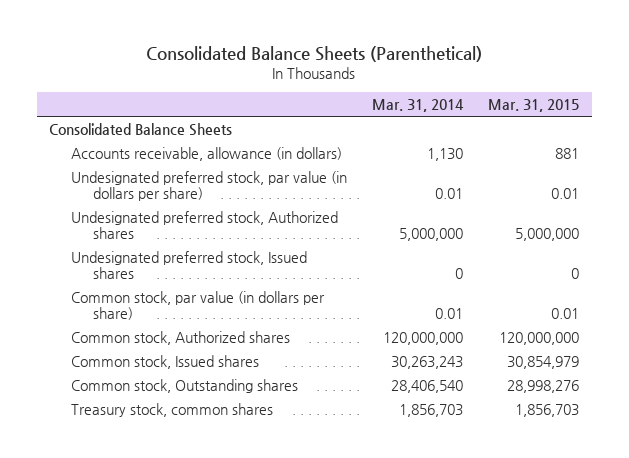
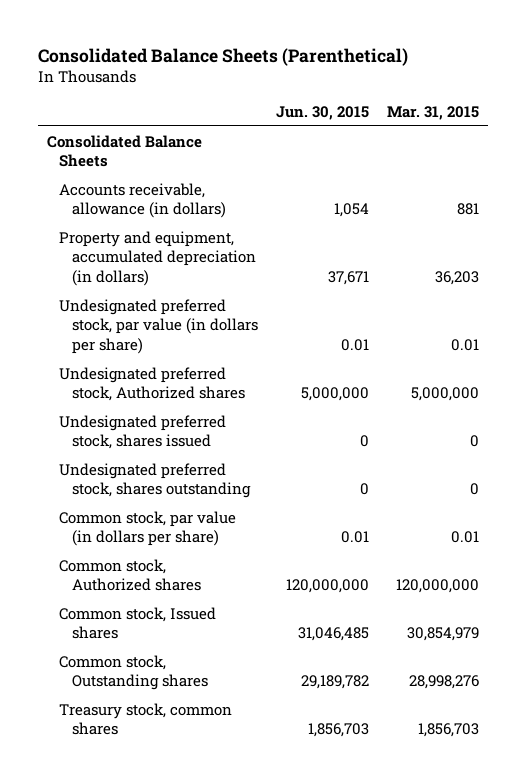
[372,99,465,113] Mar. 31, 2014 -> none
none -> [275,105,369,120] Jun. 30, 2015
none -> [59,230,256,286] Property and equipment, accumulated depreciation (in dollars)
[71,250,308,280] Undesignated preferred stock, Issued shares -> [59,414,227,450] Undesignated preferred stock, shares issued
none -> [59,462,251,499] Undesignated preferred stock, shares outstanding

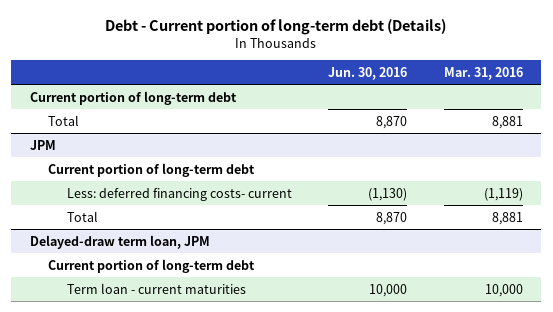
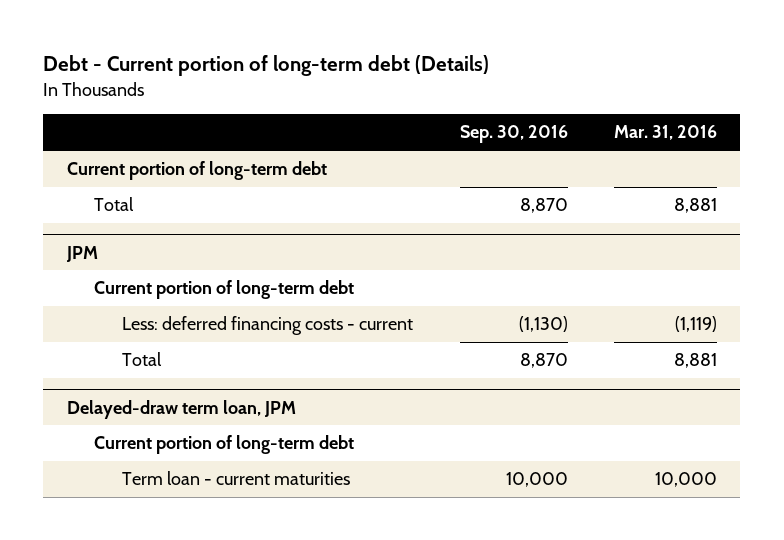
[328,66,408,80] Jun. 30, 2016 -> none
none -> [459,125,568,144] Sep. 30, 2016
[67,187,293,201] Less: deferred financing costs- current -> [122,316,414,336] Less: deferred financing costs - current

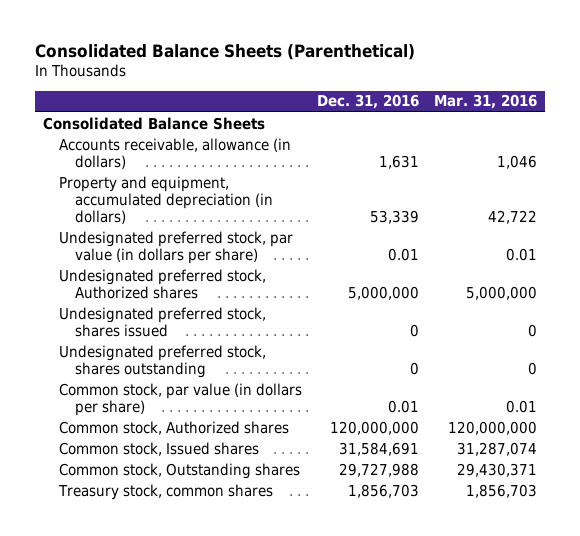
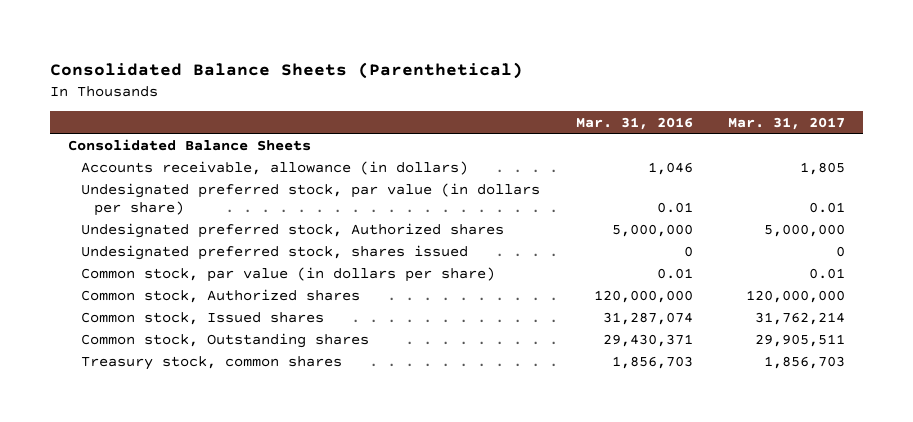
[316,94,419,110] Dec. 31, 2016 -> none
none -> [727,117,845,131] Mar. 31, 2017
[58,175,273,225] Property and equipment, accumulated depreciation (in dollars) -> none
[58,344,266,378] Undesignated preferred stock, shares outstanding -> none

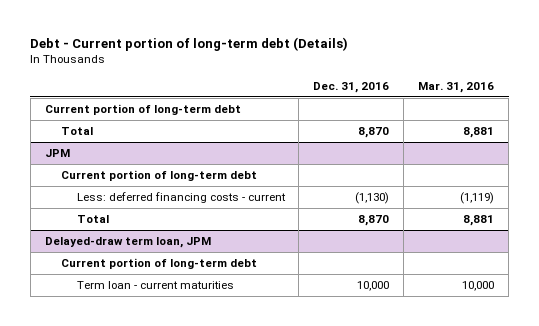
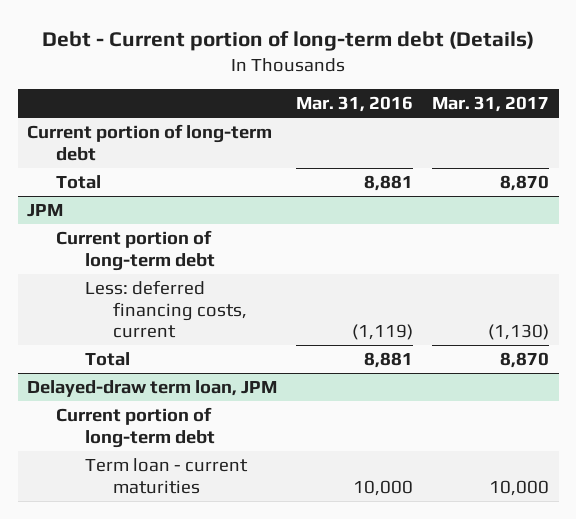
[313,81,390,93] Dec. 31, 2016 -> none
none -> [432,95,550,112] Mar. 31, 2017
[76,192,286,204] Less: deferred financing costs - current -> [84,280,248,339] Less: deferred financing costs, current

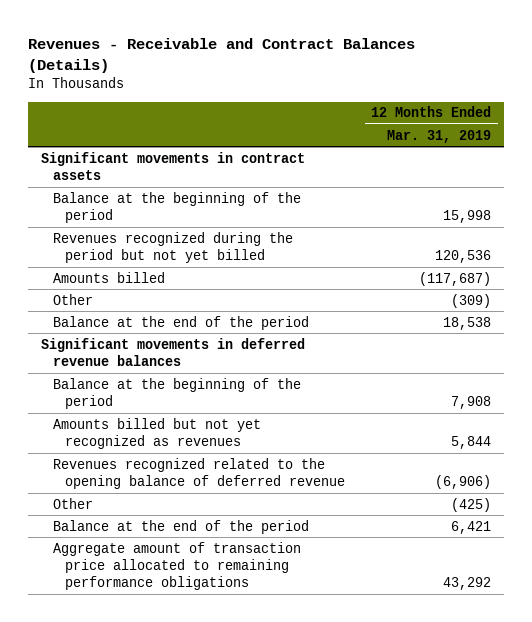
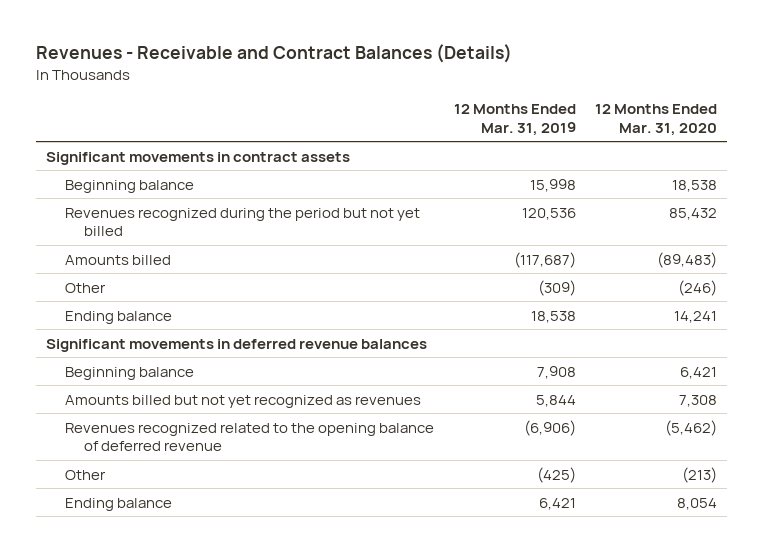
none -> [595,104,718,136] 12 Months Ended Mar. 31, 2020
[52,191,301,224] Balance at the beginning of the period -> [64,179,194,193] Beginning balance
[52,315,309,330] Balance at the end of the period -> [64,310,172,324] Ending balance
[52,377,301,410] Balance at the beginning of the period -> [64,366,194,380] Beginning balance
[52,541,301,591] Aggregate amount of transaction price allocated to remaining performance obligations -> none
[52,519,309,534] Balance at the end of the period -> [64,497,172,511] Ending balance

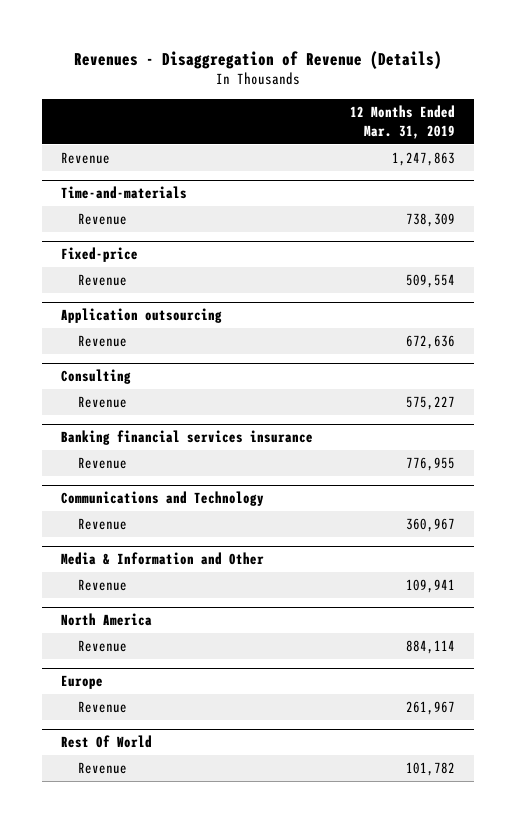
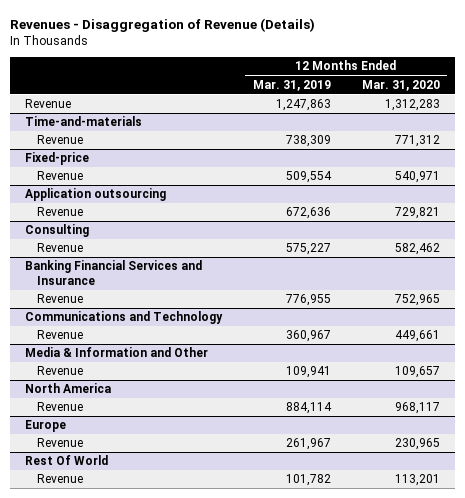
none -> [361,79,440,91] Mar. 31, 2020
[60,430,313,446] Banking financial services insurance -> [25,260,203,285] Banking Financial Services and Insurance

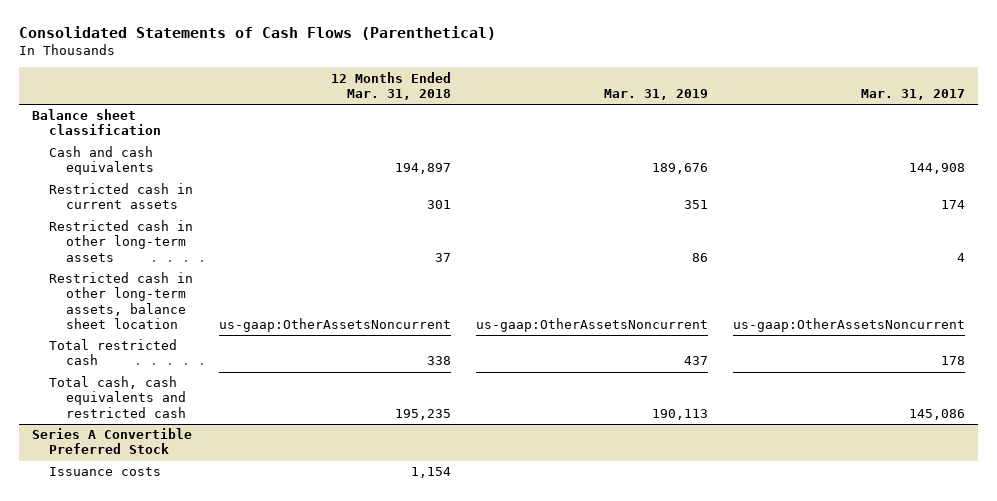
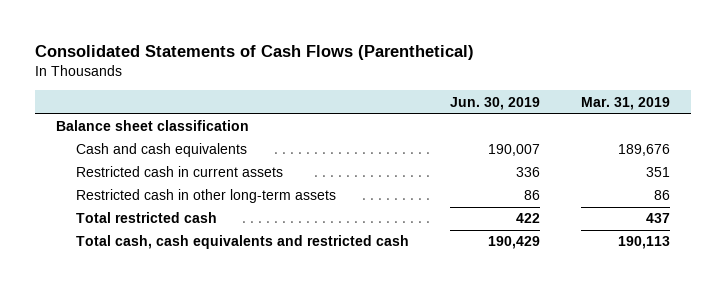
[330,71,451,100] 12 Months Ended Mar. 31, 2018 -> none
[861,88,966,100] Mar. 31, 2017 -> none
none -> [450,96,541,110] Jun. 30, 2019
[49,272,194,329] Restricted cash in other long-term assets, balance sheet location -> none
[31,428,192,455] Series A Convertible Preferred Stock -> none
[49,467,162,477] Issuance costs -> none

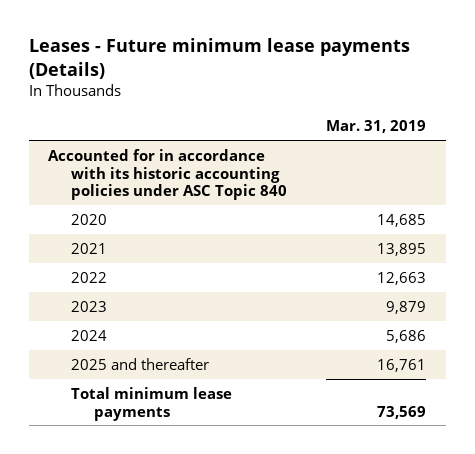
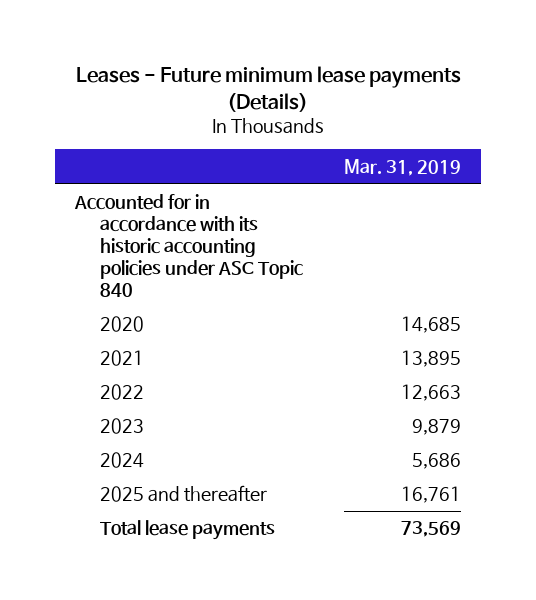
[71,386,233,421] Total minimum lease payments -> [99,520,275,541] Total lease payments

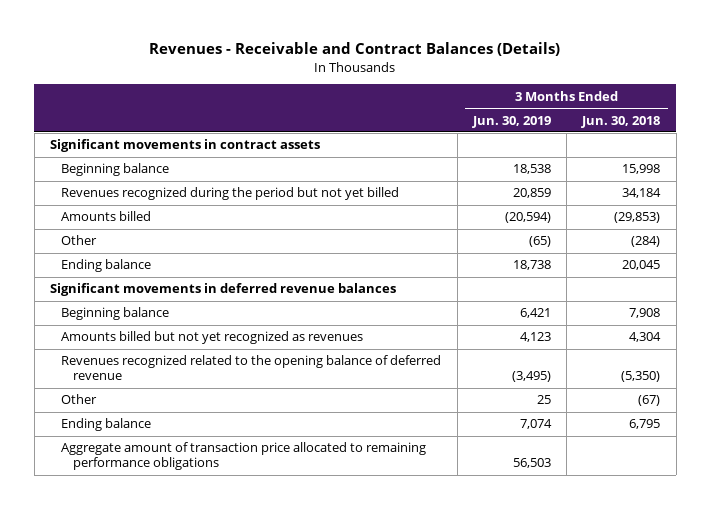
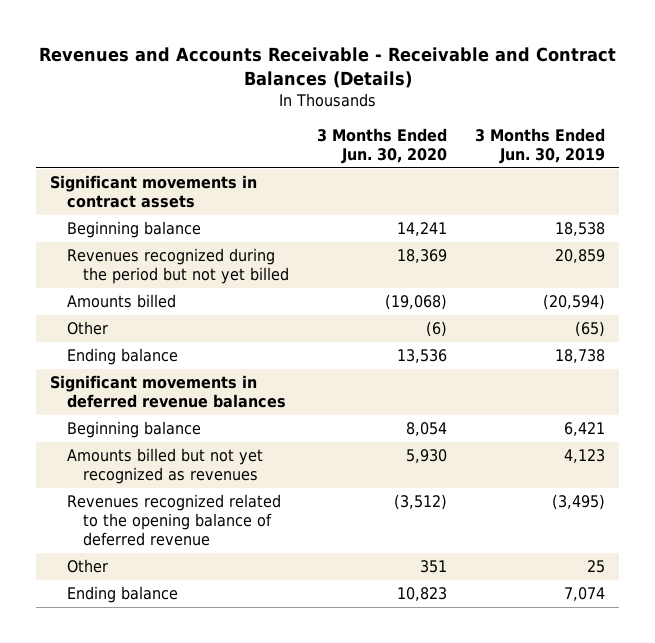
[149,42,561,57] Revenues - Receivable and Contract Balances (Details) -> [38,46,616,89] Revenues and Accounts Receivable - Receivable and Contract Balances (Details)
[581,115,661,128] Jun. 30, 2018 -> none
none -> [317,128,448,165] 3 Months Ended Jun. 30, 2020
[61,442,427,471] Aggregate amount of transaction price allocated to remaining performance obligations -> none

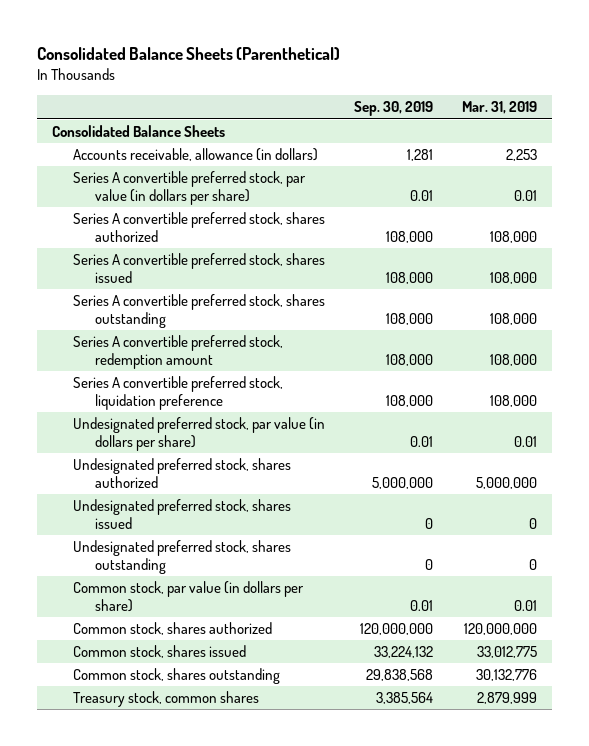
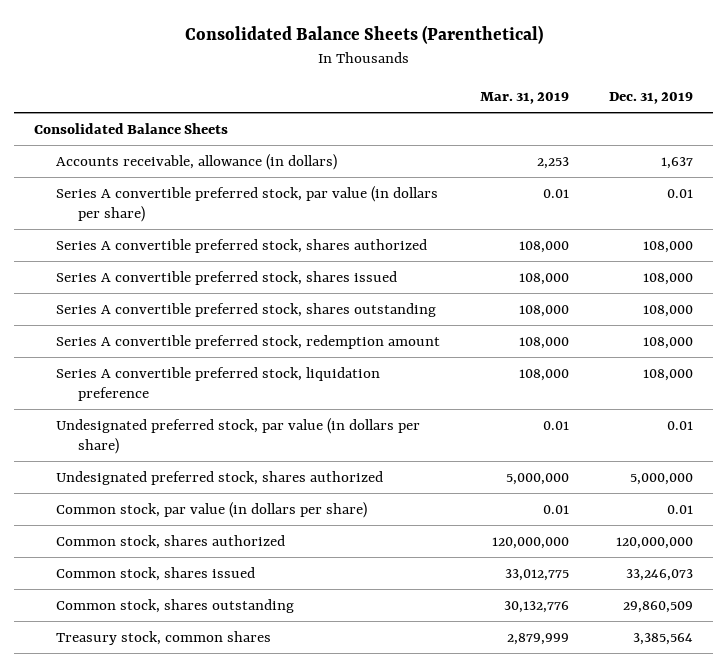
[354,101,434,117] Sep. 30, 2019 -> none
none -> [609,91,694,104] Dec. 31, 2019
[73,499,292,529] Undesignated preferred stock, shares issued -> none
[73,540,292,574] Undesignated preferred stock, shares outstanding -> none

